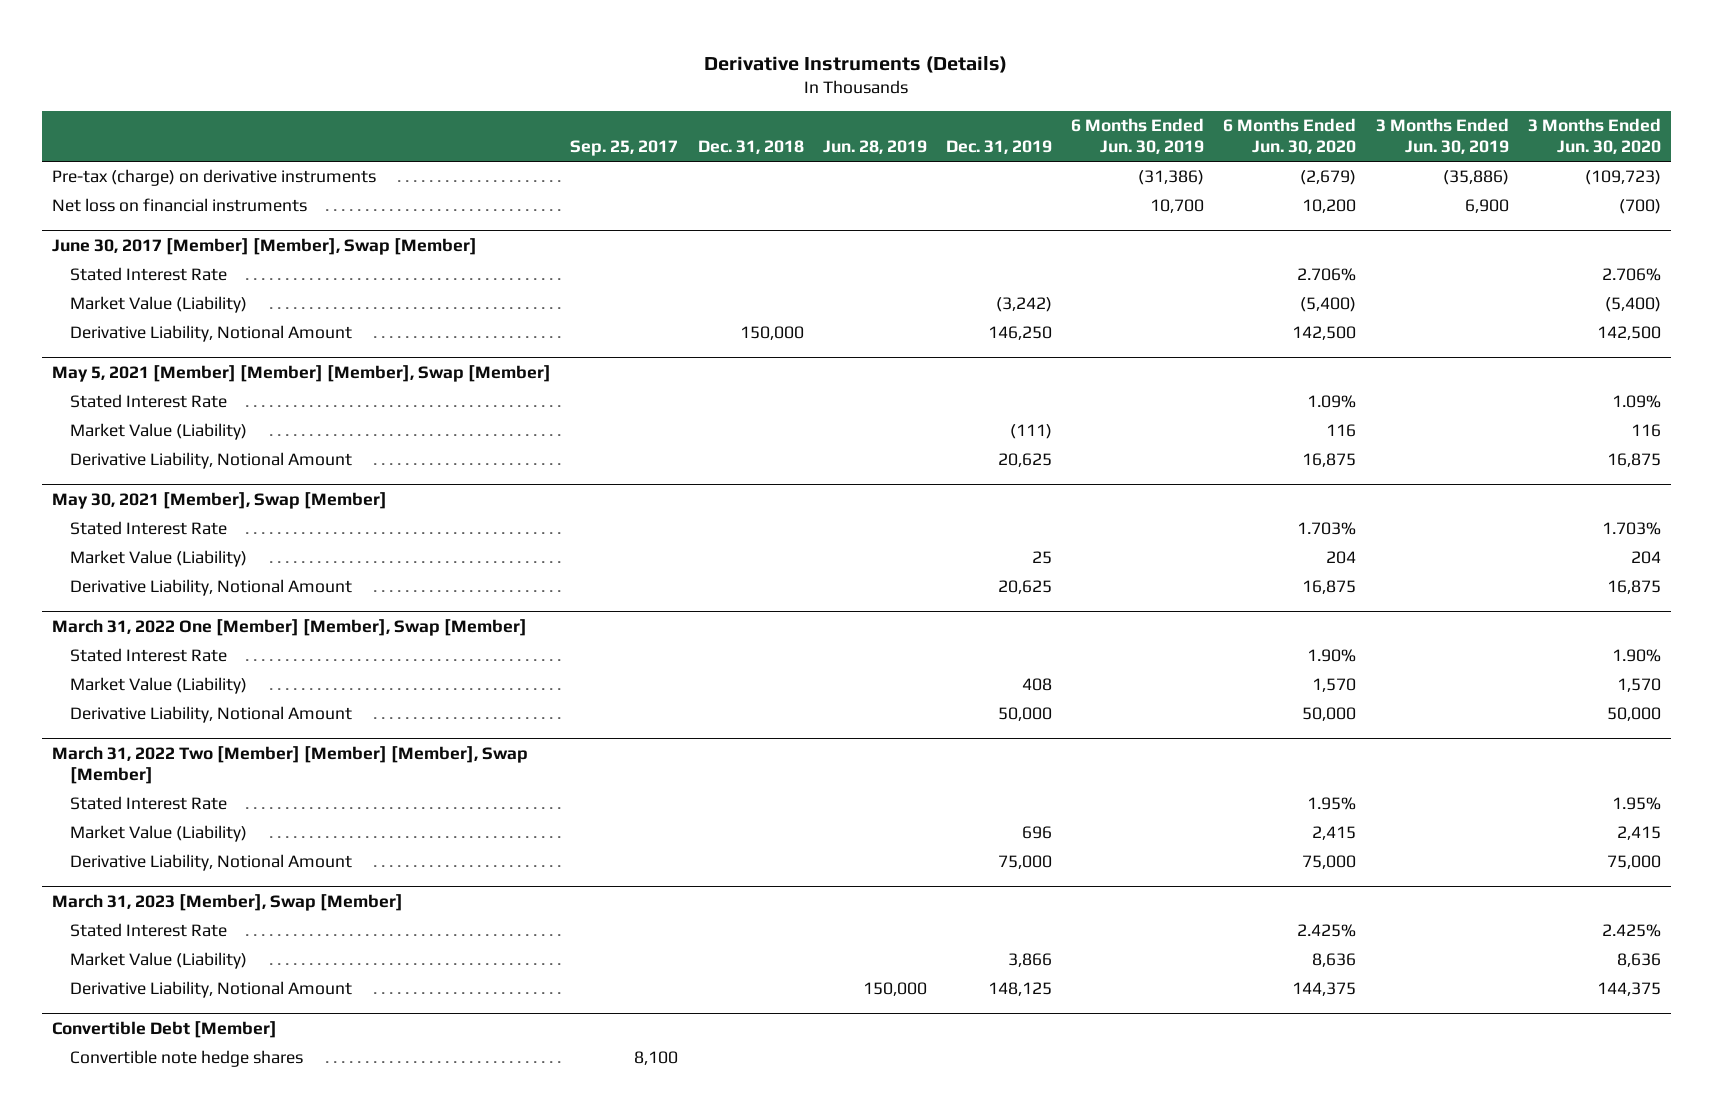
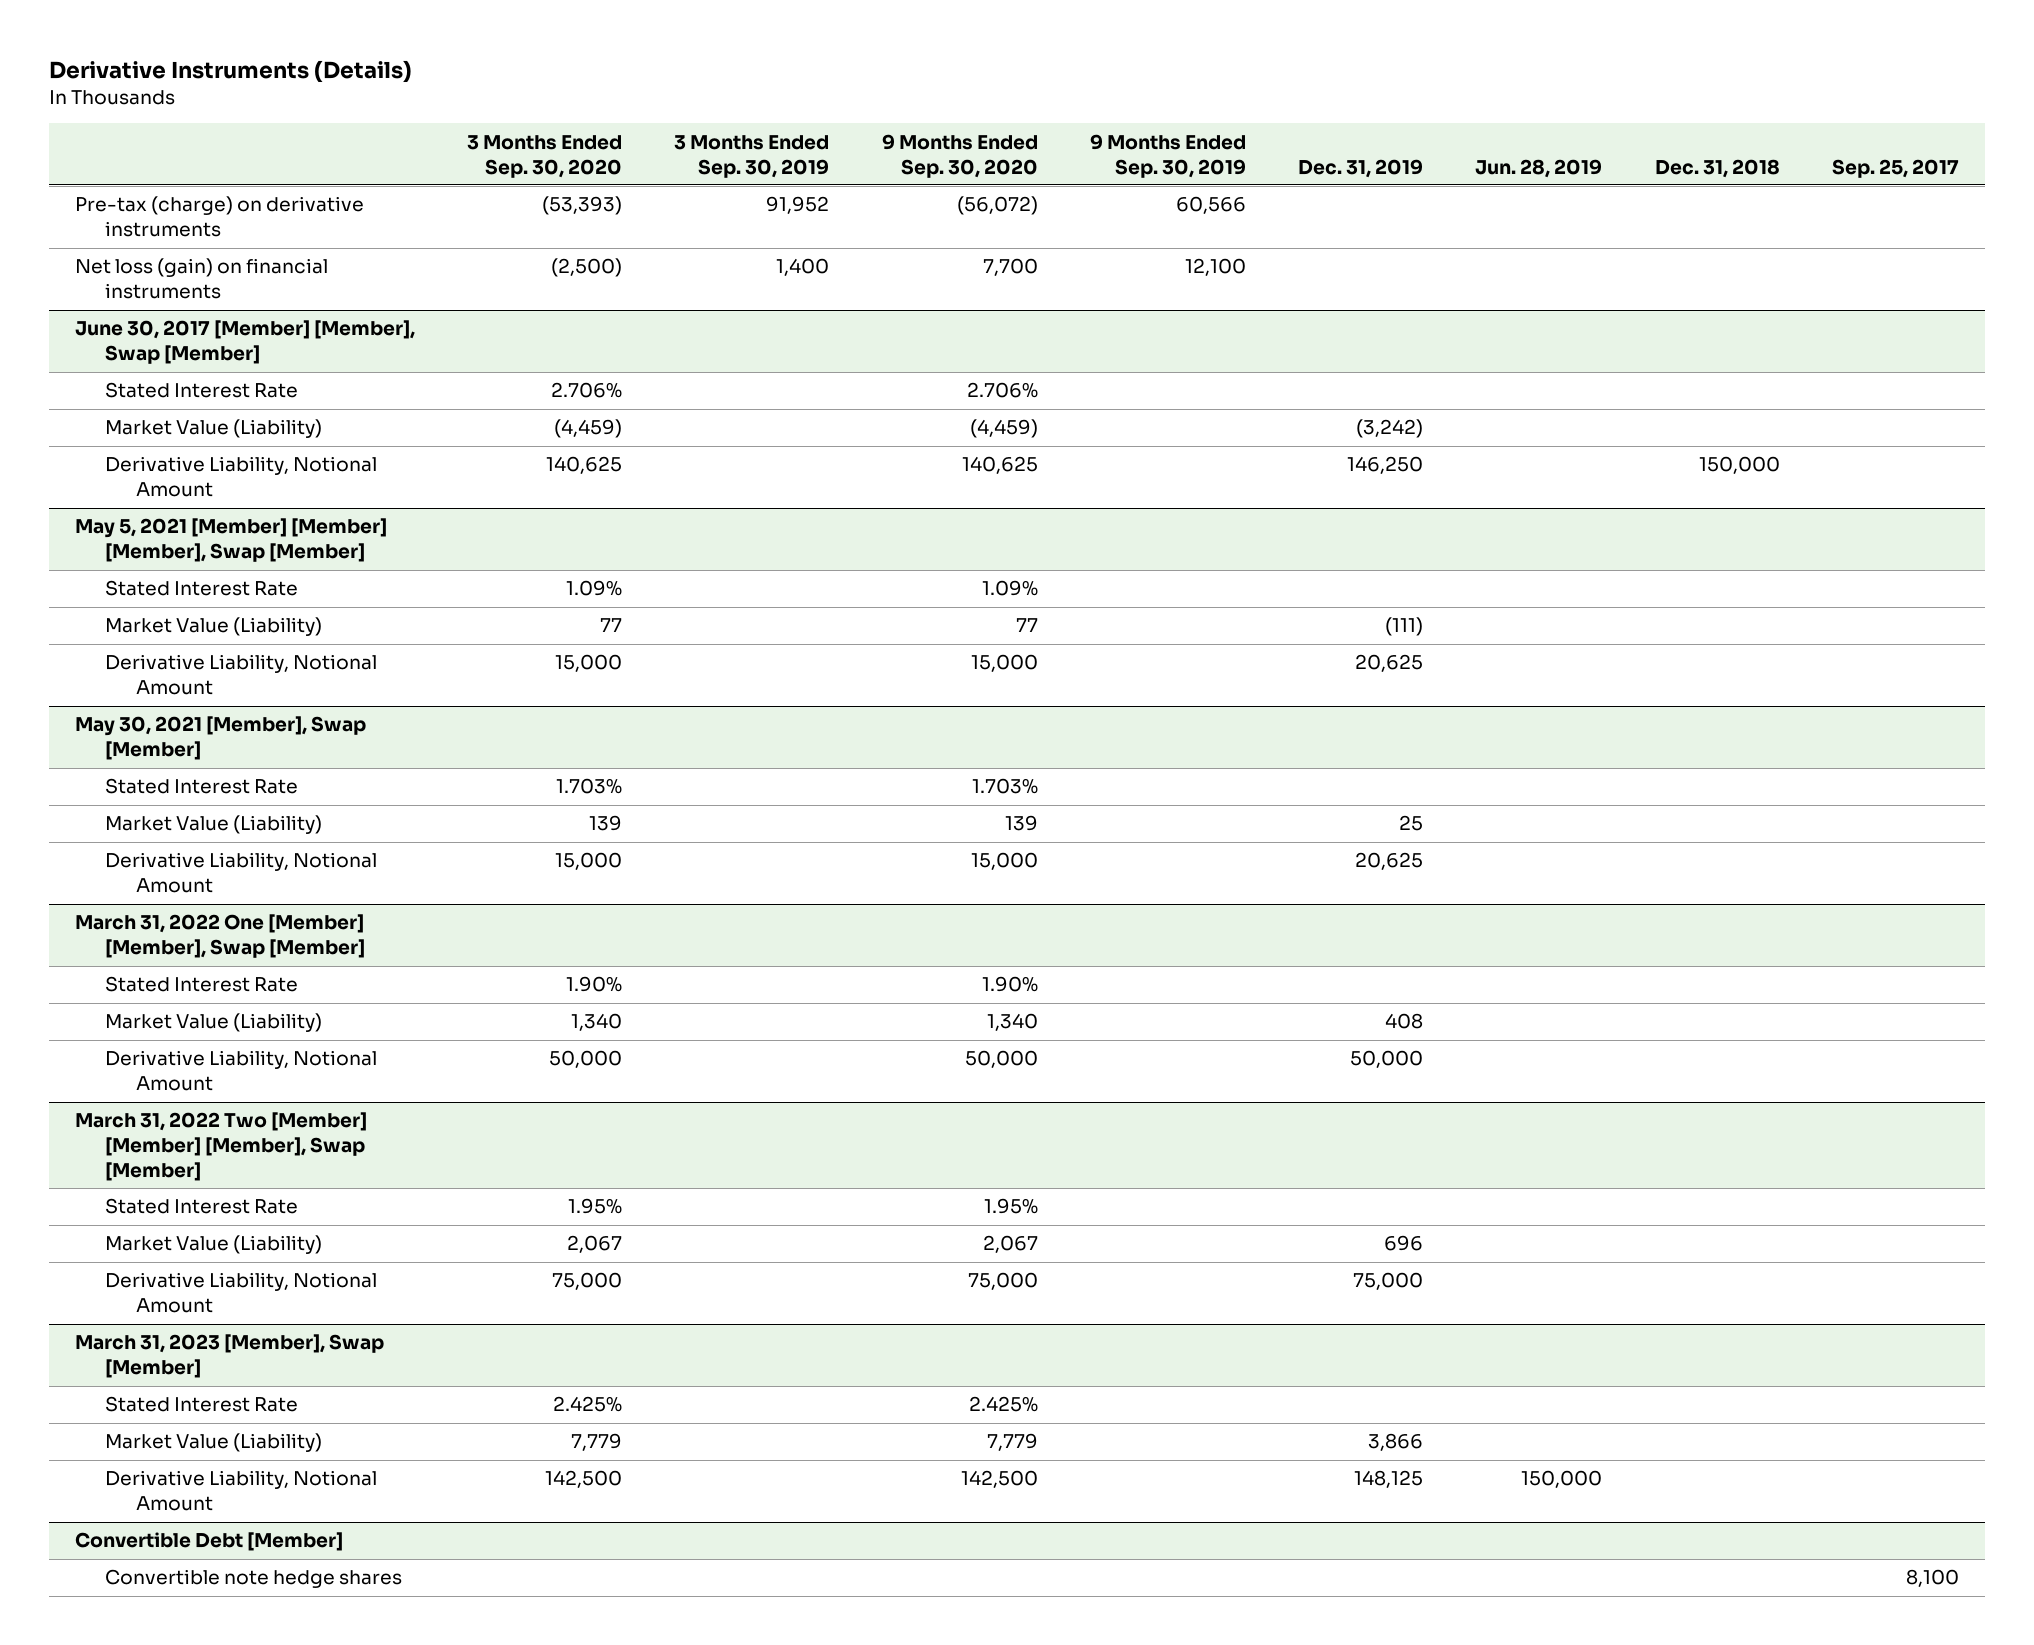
[1071,117,1205,155] 6 Months Ended Jun. 30, 2019 -> none
[1223,117,1357,155] 6 Months Ended Jun. 30, 2020 -> none
[1375,117,1509,155] 3 Months Ended Jun. 30, 2019 -> none
[1527,117,1661,155] 3 Months Ended Jun. 30, 2020 -> none
none -> [467,134,623,178] 3 Months Ended Sep. 30, 2020
none -> [674,134,830,178] 3 Months Ended Sep. 30, 2019
none -> [881,133,1038,178] 9 Months Ended Sep. 30, 2020
none -> [1089,133,1246,178] 9 Months Ended Sep. 30, 2019
[52,198,308,213] Net loss on financial instruments -> [74,258,328,300] Net loss (gain) on financial instruments

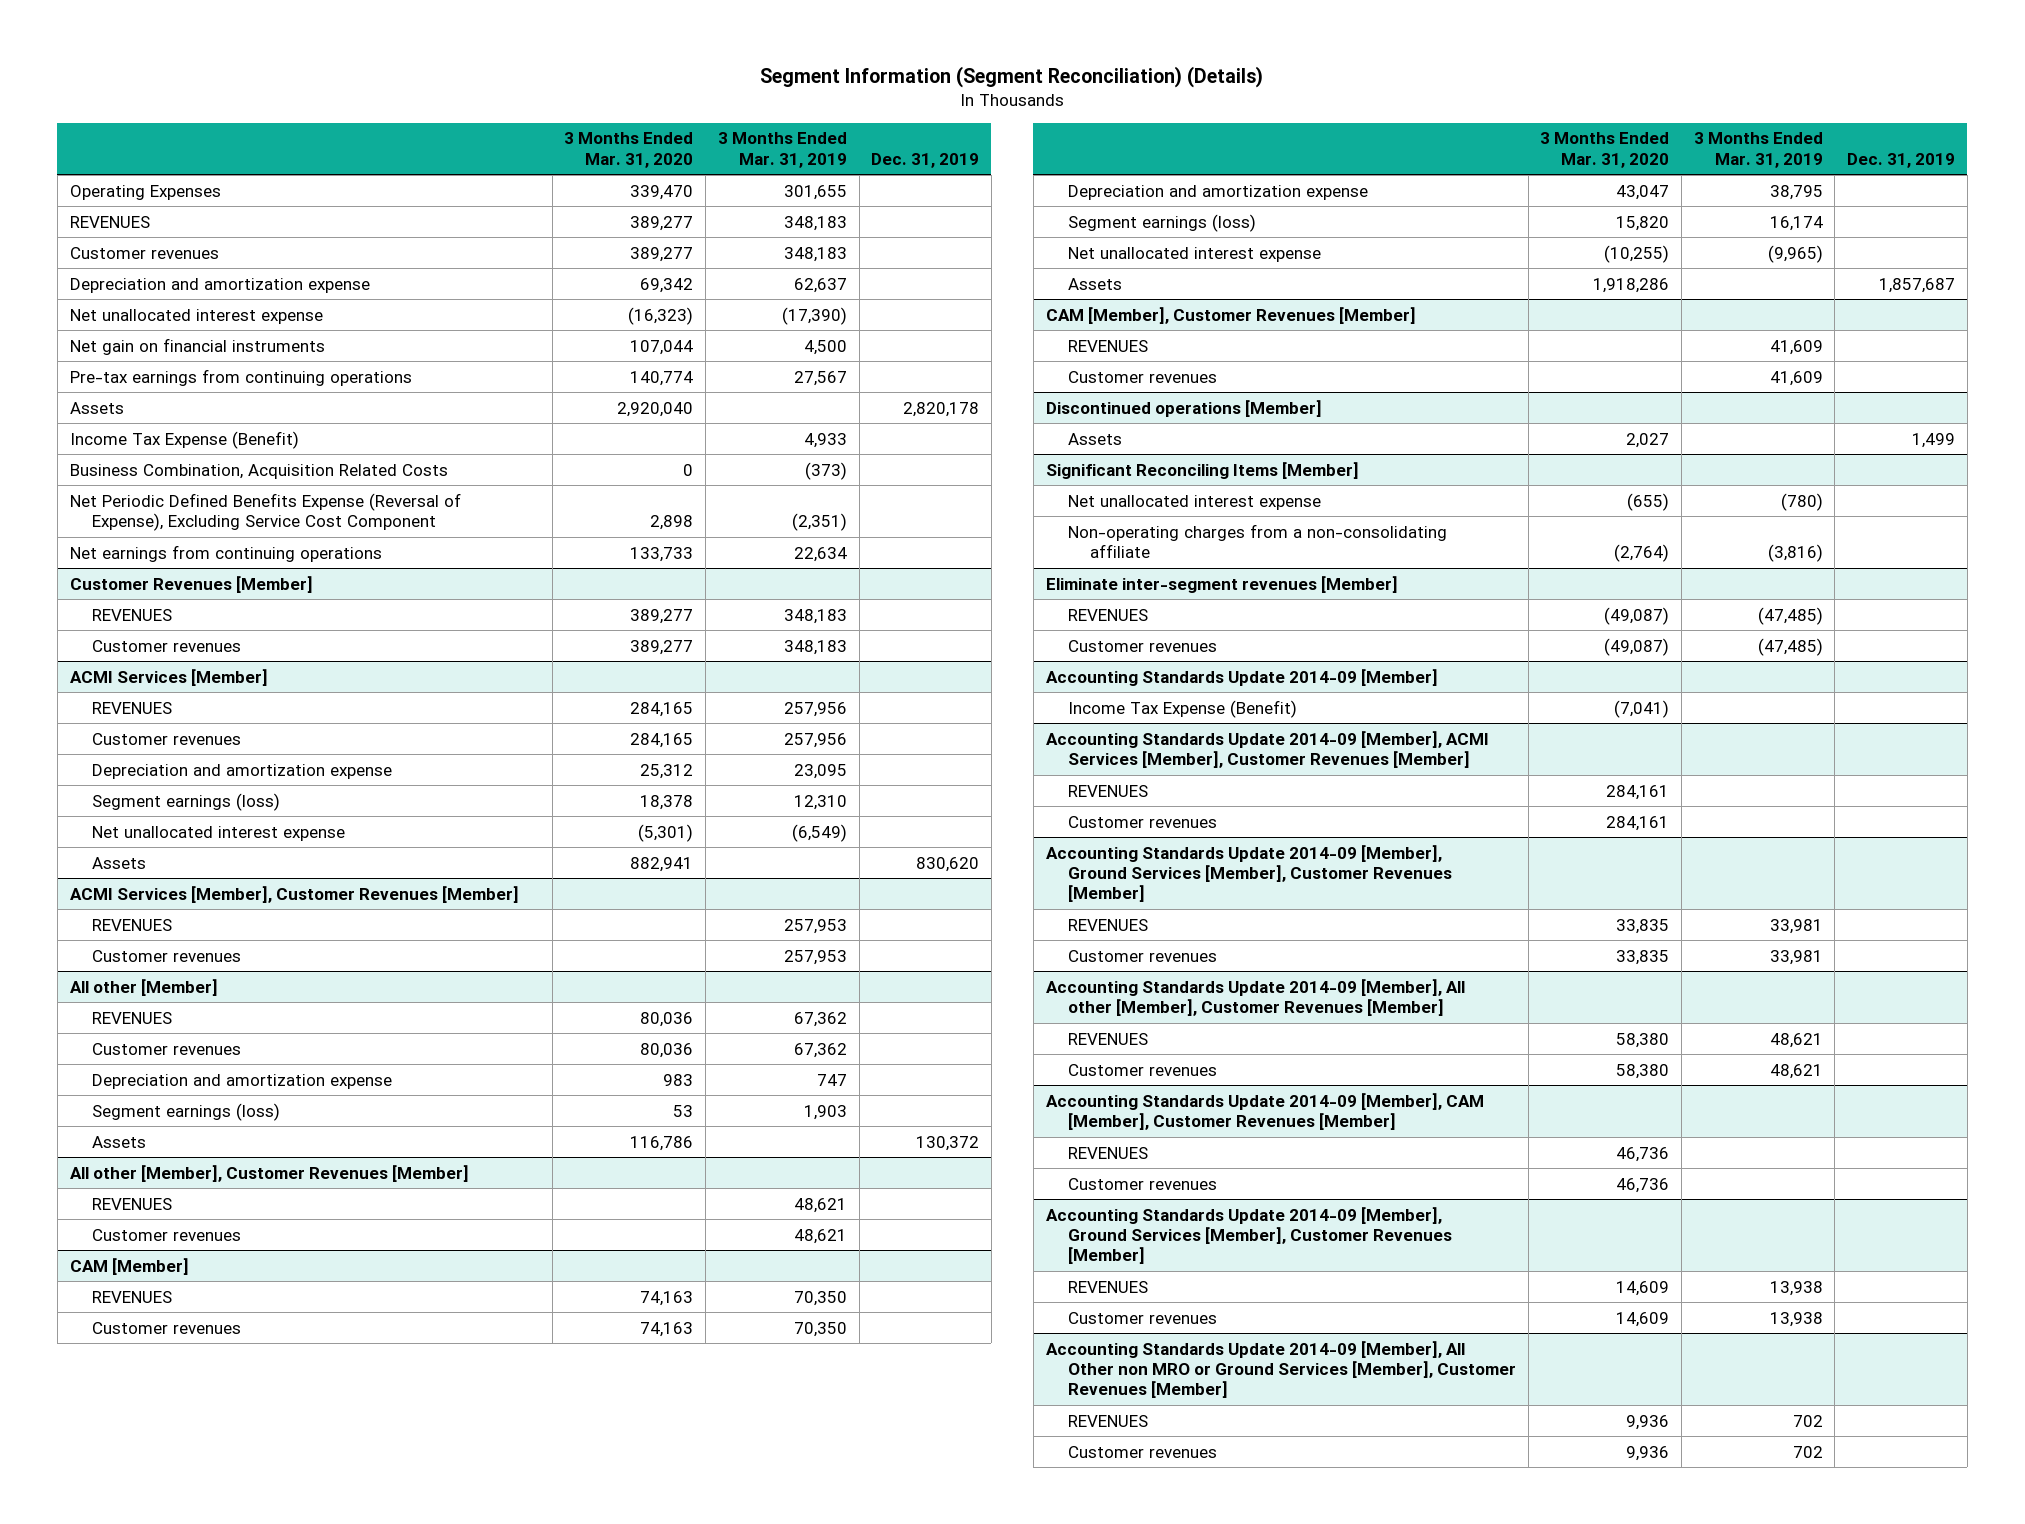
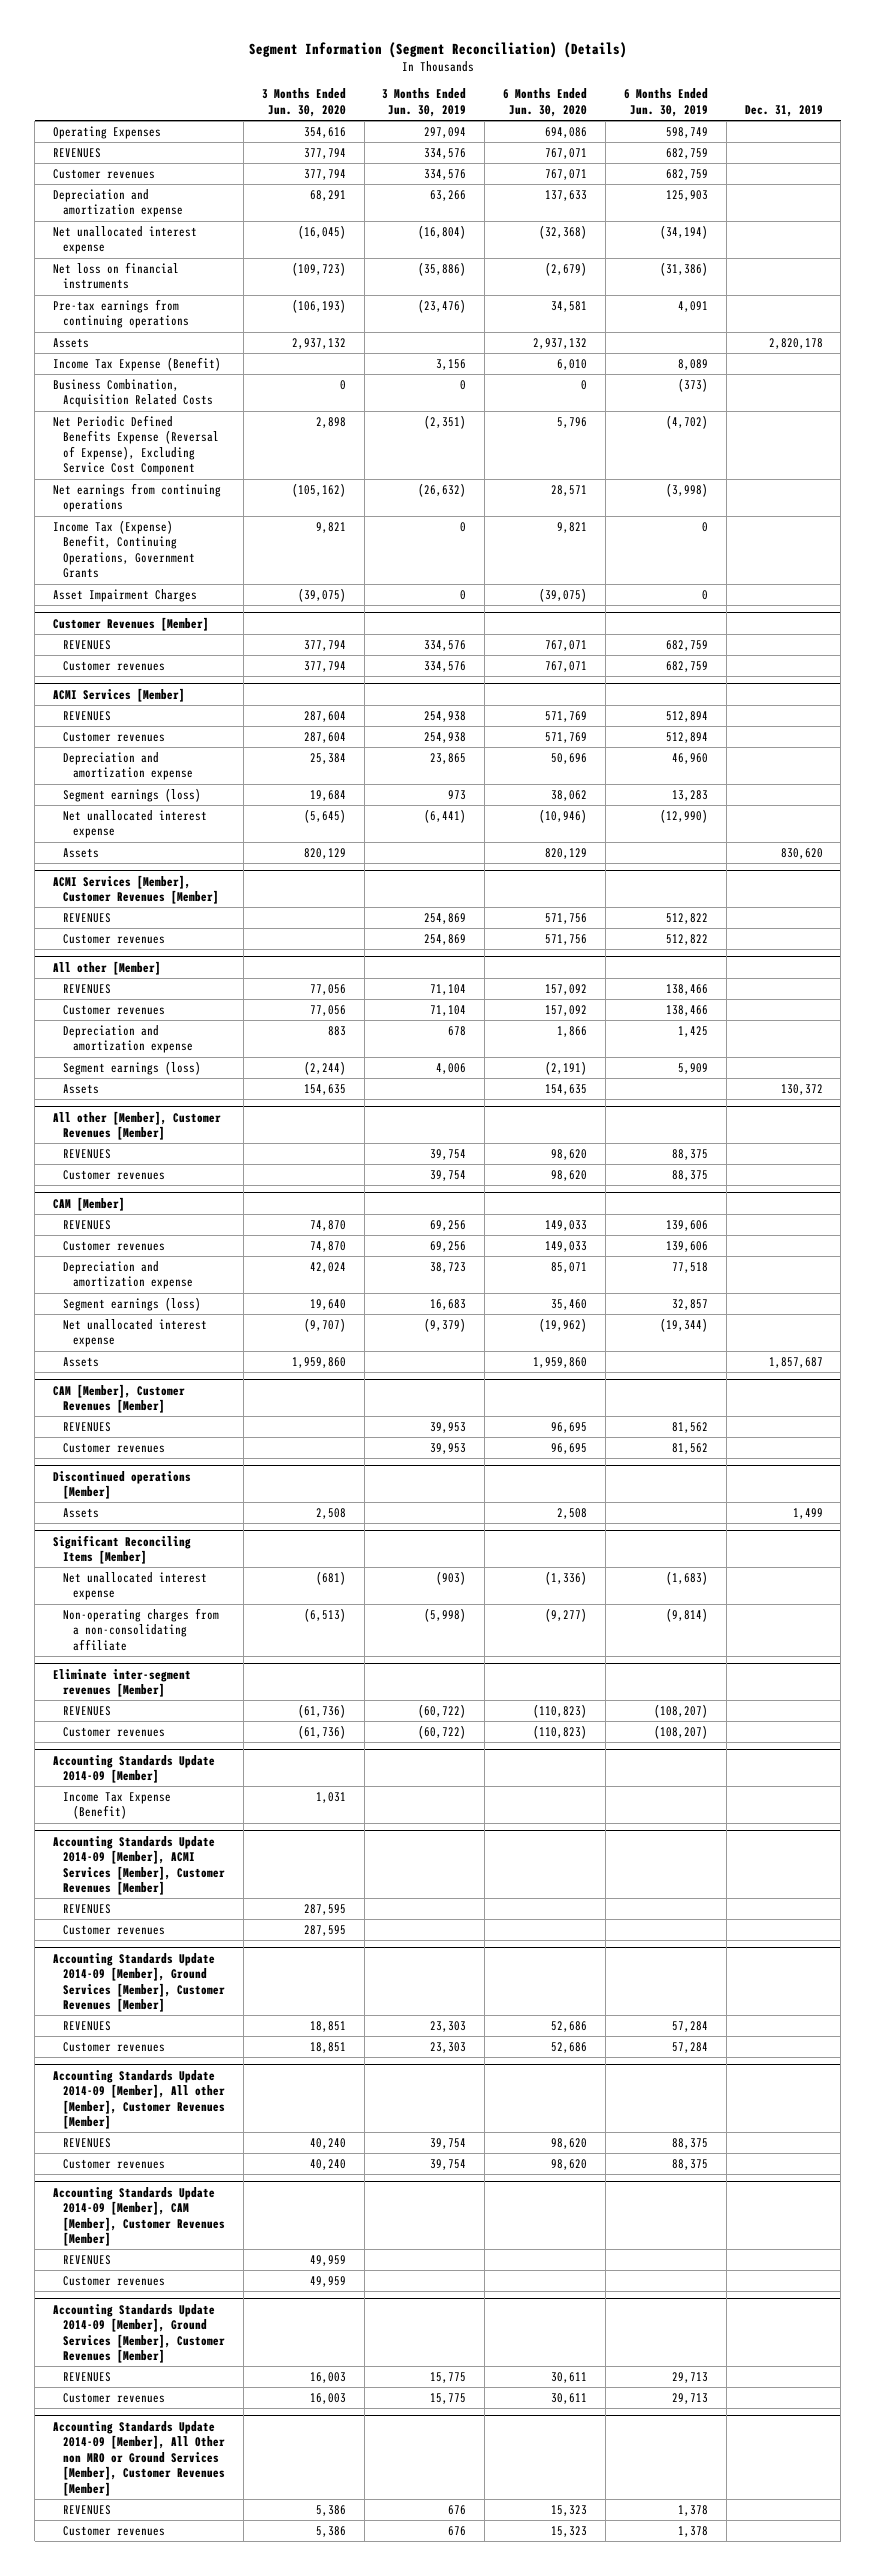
[564,132,694,168] 3 Months Ended Mar. 31, 2020 -> none
[717,132,847,168] 3 Months Ended Mar. 31, 2019 -> none
none -> [261,88,346,117] 3 Months Ended Jun. 30, 2020
none -> [382,88,467,117] 3 Months Ended Jun. 30, 2019
none -> [503,88,588,117] 6 Months Ended Jun. 30, 2020
none -> [623,88,708,117] 6 Months Ended Jun. 30, 2019
[69,337,325,355] Net gain on financial instruments -> [53,262,180,290] Net loss on financial instruments
none -> [53,520,195,579] Income Tax (Expense) Benefit, Continuing Operations, Government Grants
none -> [53,589,198,603] Asset Impairment Charges

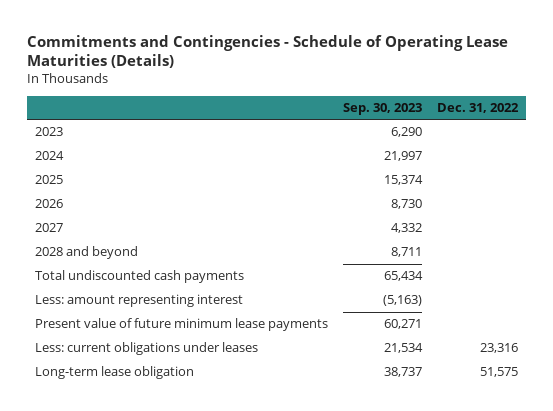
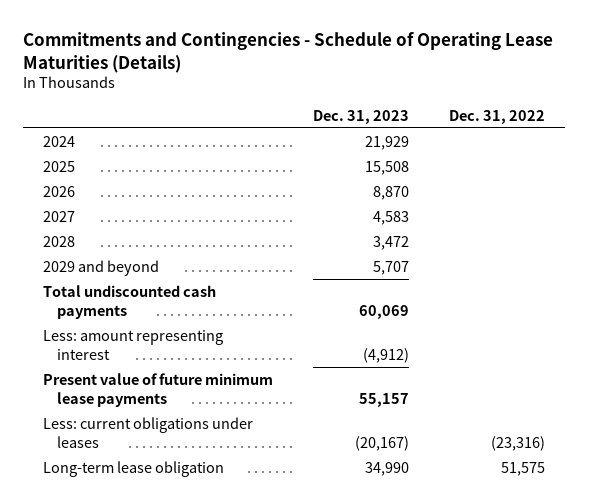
[342,103,422,116] Sep. 30, 2023 -> none
none -> [313,109,410,124] Dec. 31, 2023
[34,127,63,137] 2023 -> none
none -> [43,235,76,247] 2028
[34,246,138,260] 2028 and beyond -> [43,259,160,276] 2029 and beyond
[480,343,519,354] 23,316 -> [491,435,546,451] (23,316)

